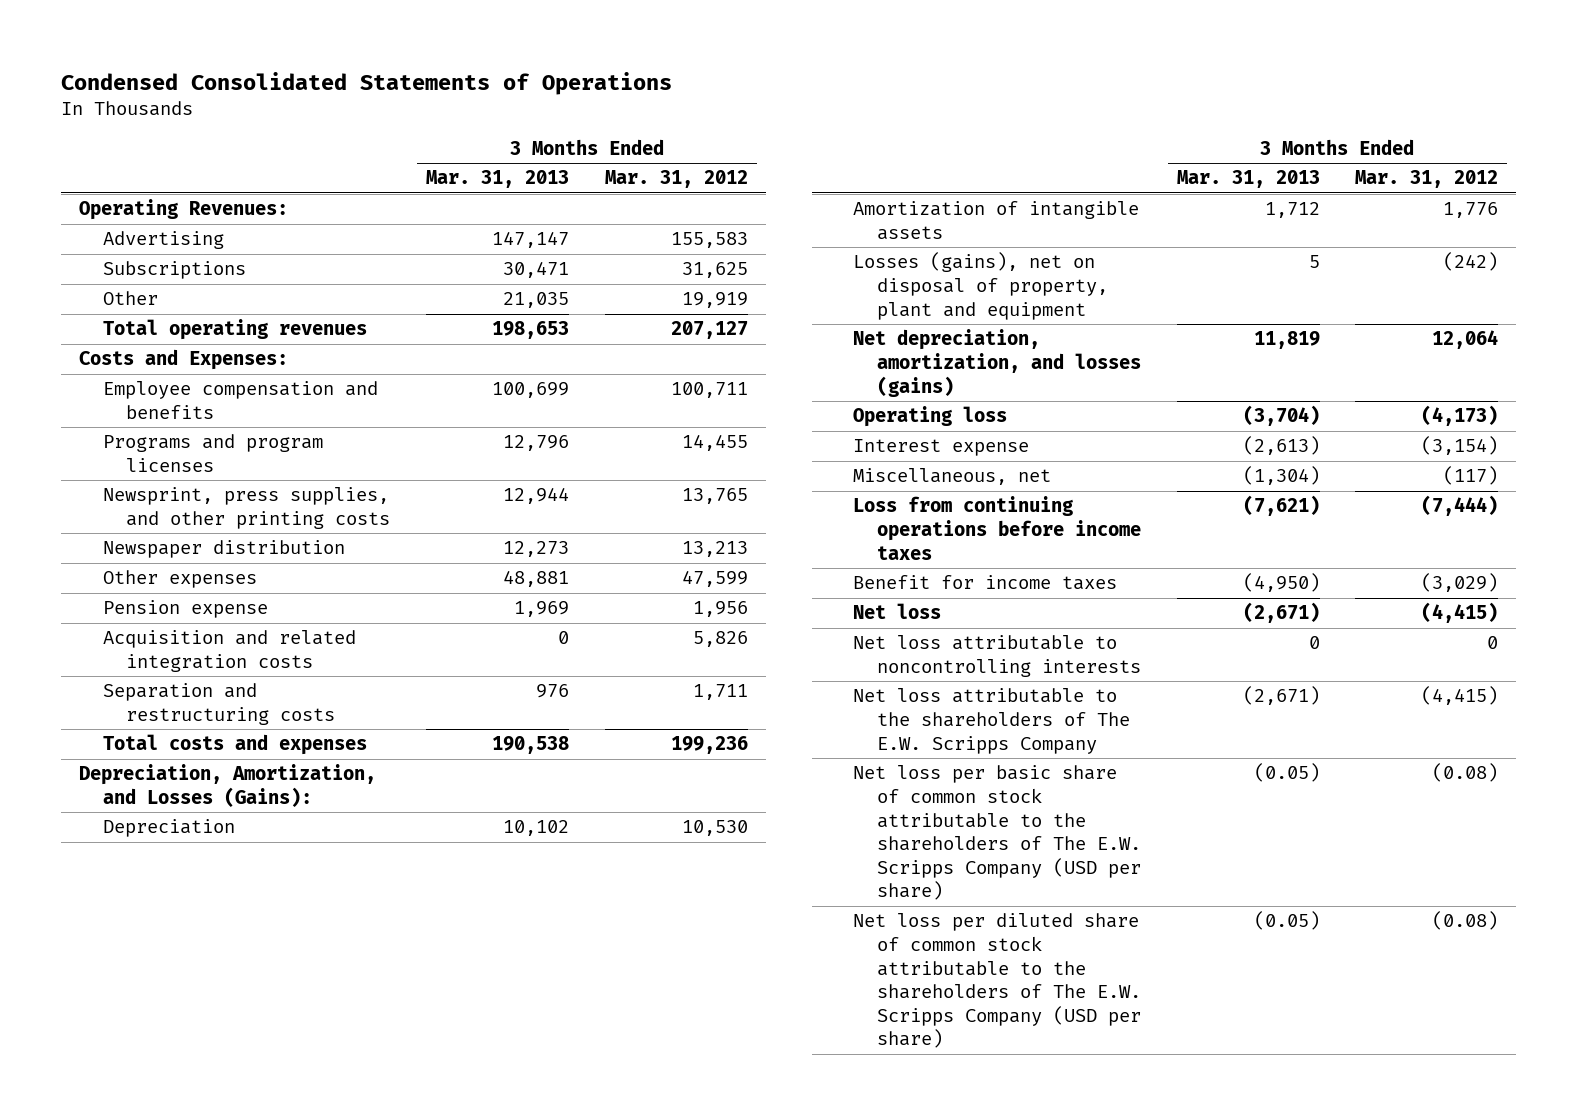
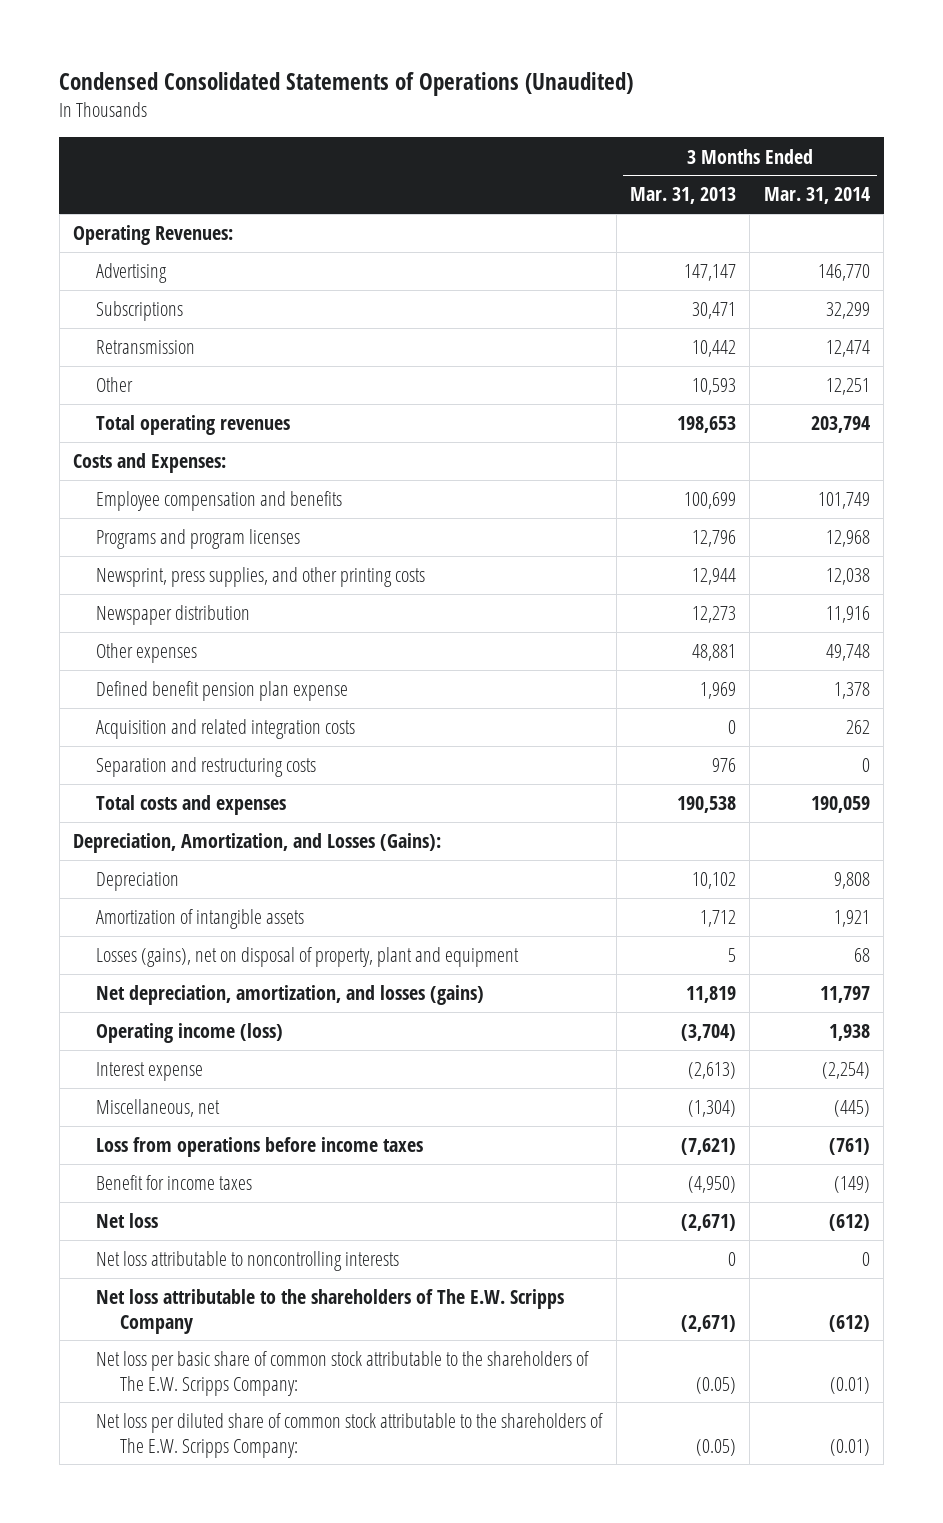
[61,72,673,96] Condensed Consolidated Statements of Operations -> [59,72,634,97] Condensed Consolidated Statements of Operations (Unaudited)
[604,170,748,189] Mar. 31, 2012 -> none
none -> [763,187,870,205] Mar. 31, 2014
none -> [96,340,196,355] Retransmission
[502,292,569,309] 21,035 -> [692,378,737,396] 10,593
[102,600,268,619] Pension expense -> [96,681,349,702] Defined benefit pension plan expense
[853,406,1008,428] Operating loss -> [96,1023,284,1044] Operating income (loss)
[853,496,1141,560] Loss from continuing operations before income taxes -> [96,1137,424,1158] Loss from operations before income taxes
[853,765,1141,901] Net loss per basic share of common stock attributable to the shareholders of The E.W. Scripps Company (USD per share) -> [96,1351,590,1396] Net loss per basic share of common stock attributable to the shareholders of The E.W. Scripps Company:
[853,913,1141,1049] Net loss per diluted share of common stock attributable to the shareholders of The E.W. Scripps Company (USD per share) -> [96,1413,604,1458] Net loss per diluted share of common stock attributable to the shareholders of The E.W. Scripps Company:

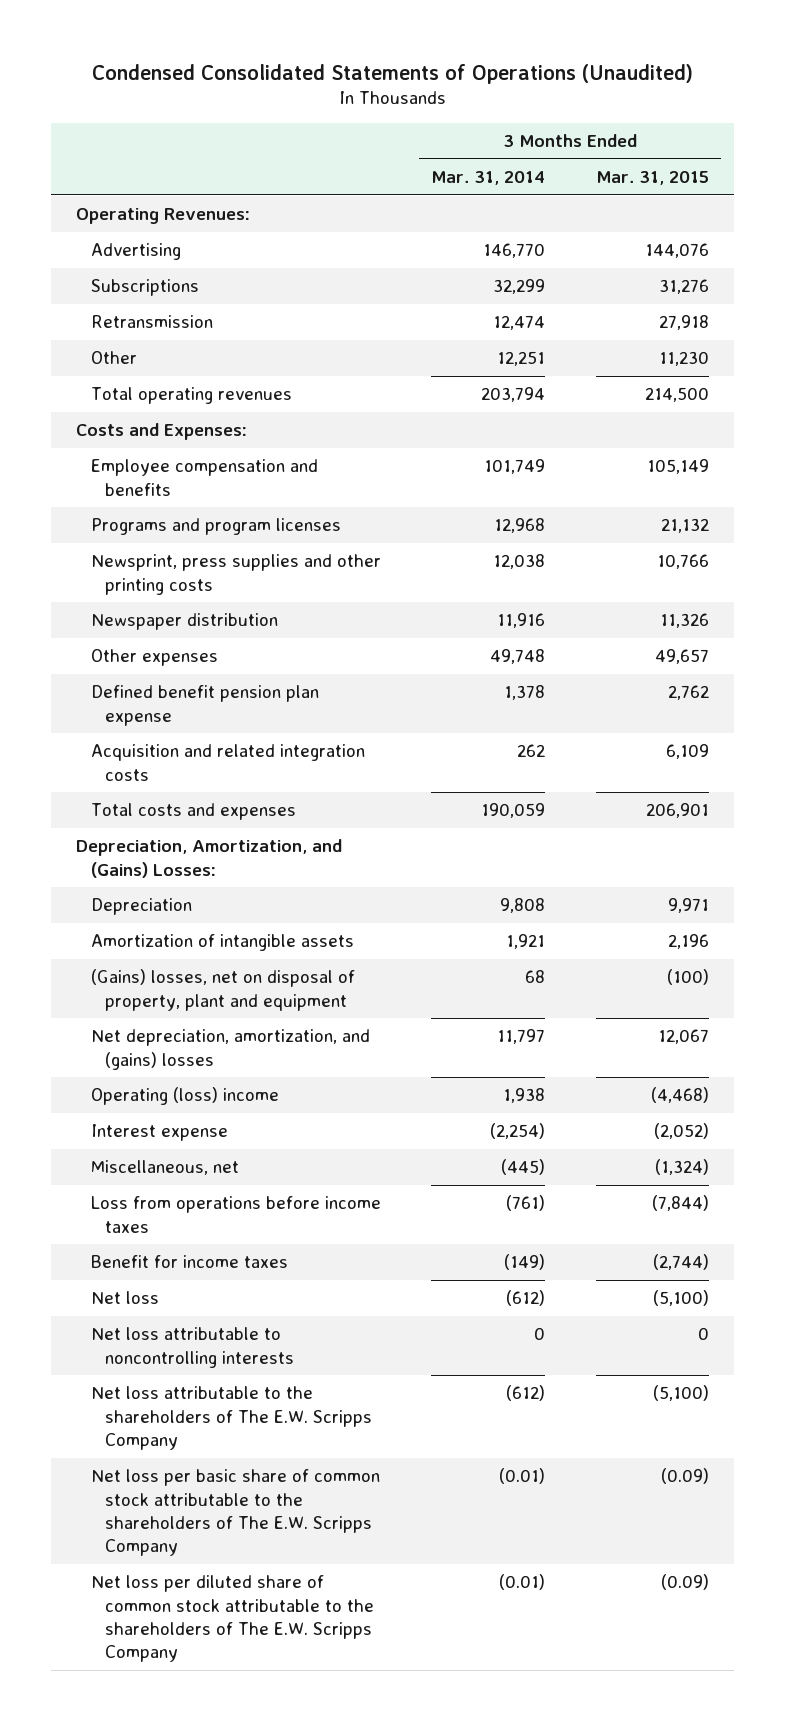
[630,187,737,205] Mar. 31, 2013 -> none
none -> [595,171,709,186] Mar. 31, 2015
[96,567,426,588] Newsprint, press supplies, and other printing costs -> [90,554,381,595] Newsprint, press supplies and other printing costs
[96,757,317,778] Separation and restructuring costs -> none
[72,833,441,854] Depreciation, Amortization, and Losses (Gains): -> [76,839,343,878] Depreciation, Amortization, and (Gains) Losses:
[96,947,520,968] Losses (gains), net on disposal of property, plant and equipment -> [90,969,355,1011] (Gains) losses, net on disposal of property, plant and equipment
[96,985,485,1006] Net depreciation, amortization, and losses (gains) -> [90,1029,370,1070] Net depreciation, amortization, and (gains) losses
[96,1023,284,1044] Operating income (loss) -> [90,1087,279,1106] Operating (loss) income
[96,1351,590,1396] Net loss per basic share of common stock attributable to the shareholders of The E.W. Scripps Company: -> [90,1469,380,1557] Net loss per basic share of common stock attributable to the shareholders of The E.W. Scripps Company
[96,1413,604,1458] Net loss per diluted share of common stock attributable to the shareholders of The E.W. Scripps Company: -> [90,1575,374,1663] Net loss per diluted share of common stock attributable to the shareholders of The E.W. Scripps Company

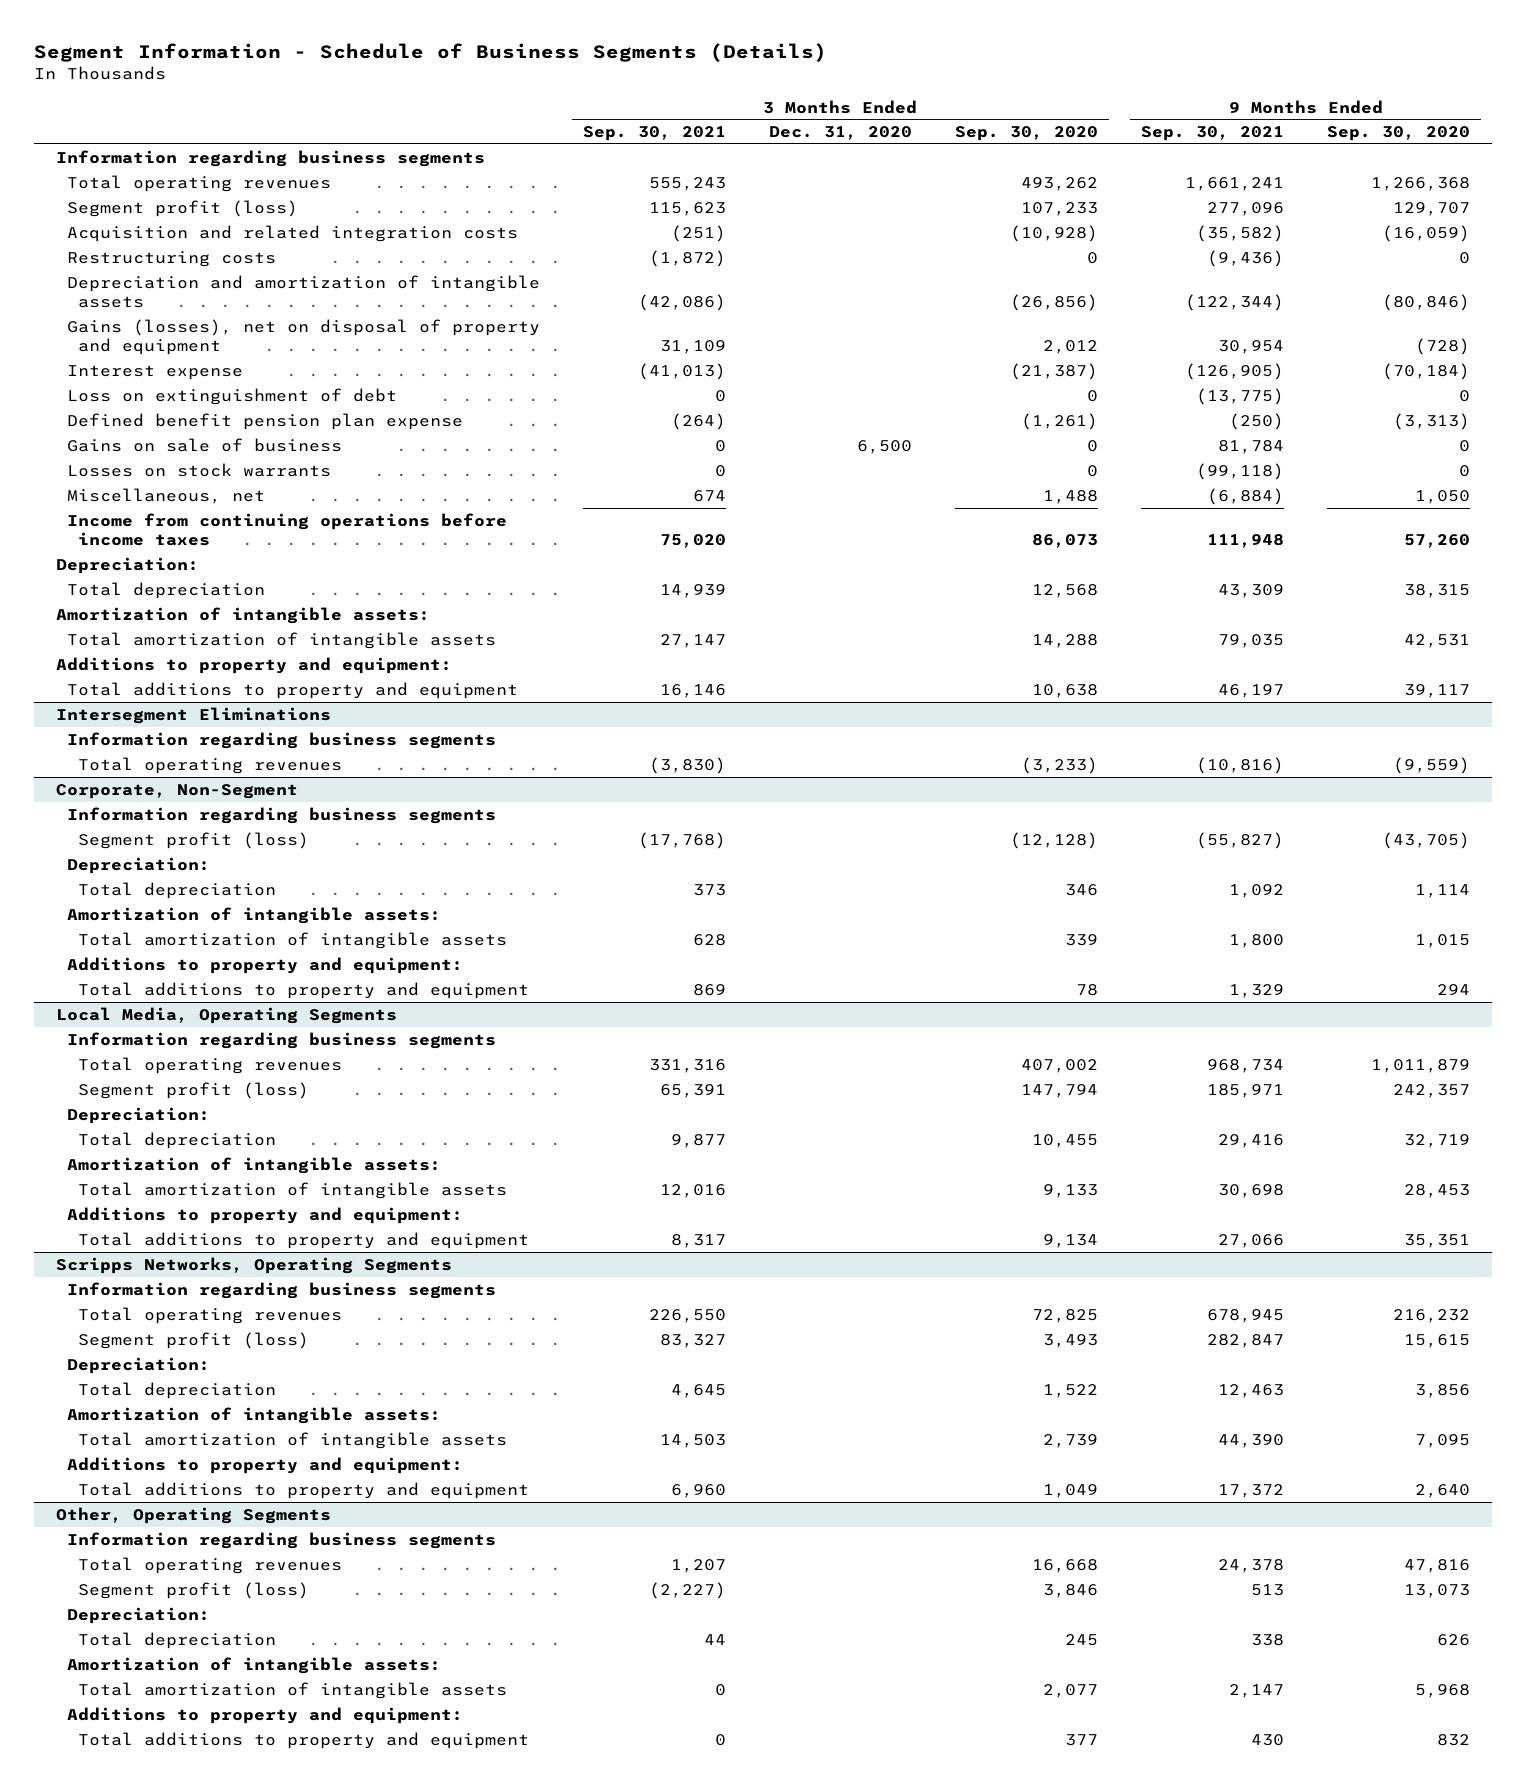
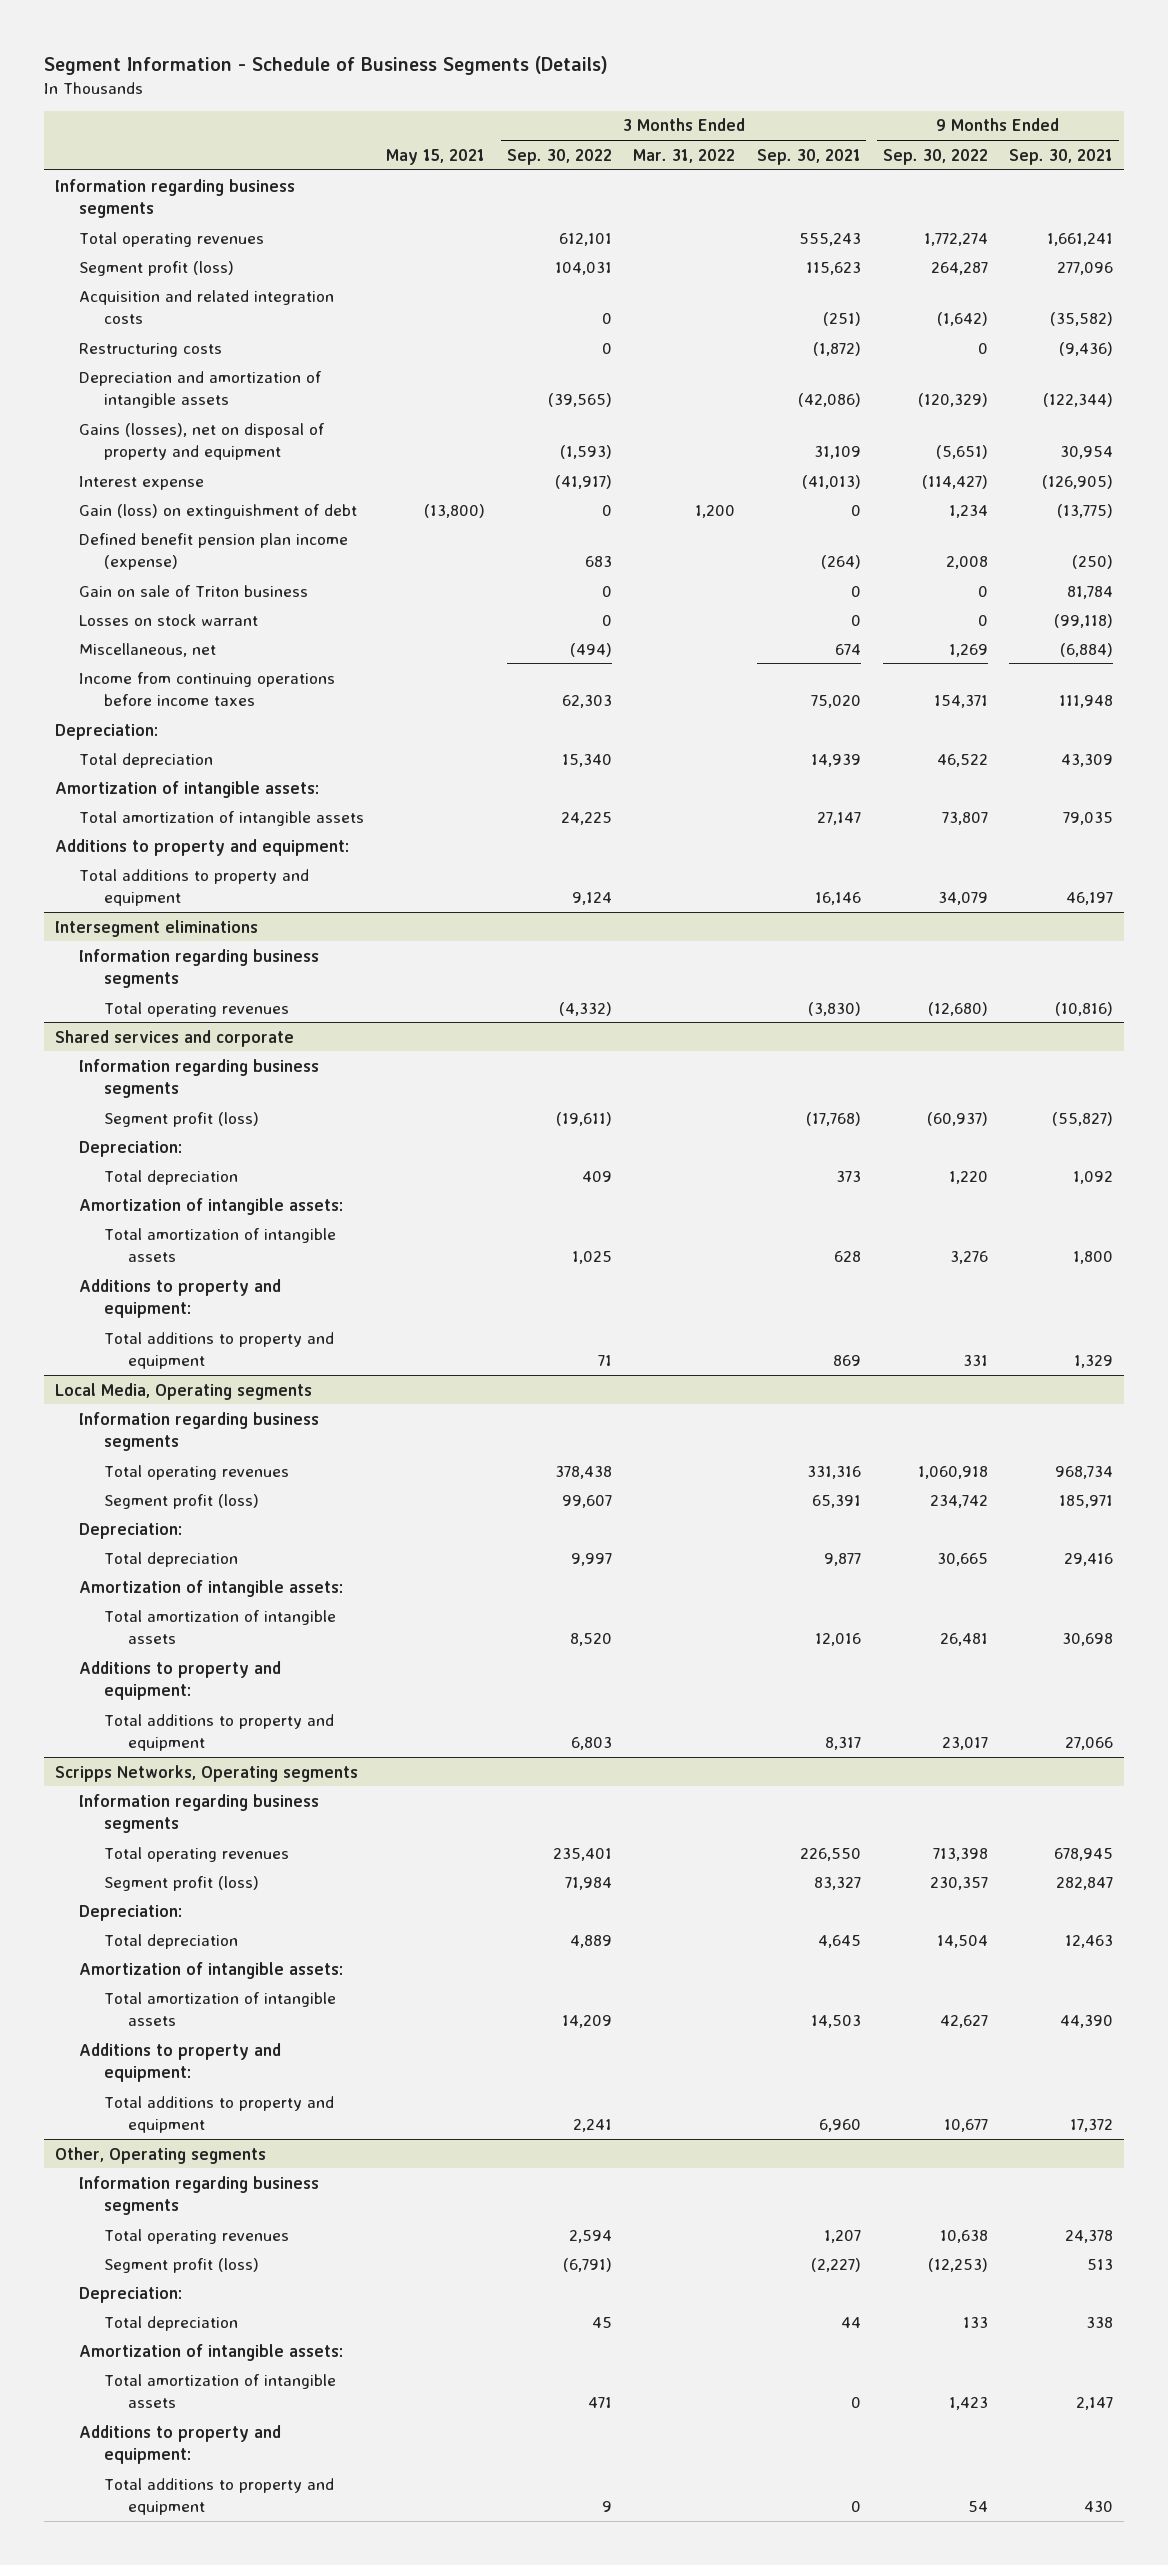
[768,126,912,141] Dec. 31, 2020 -> none
[955,126,1099,142] Sep. 30, 2020 -> none
[1327,126,1471,142] Sep. 30, 2020 -> none
none -> [385,148,485,165] May 15, 2021
none -> [506,148,612,165] Sep. 30, 2022
none -> [633,148,736,163] Mar. 31, 2022
none -> [882,148,988,165] Sep. 30, 2022
[66,387,397,405] Loss on extinguishment of debt -> [79,503,358,519] Gain (loss) on extinguishment of debt
[66,412,463,430] Defined benefit pension plan expense -> [79,532,349,570] Defined benefit pension plan income (expense)
[66,437,342,452] Gains on sale of business -> [79,584,309,597] Gain on sale of Triton business
[66,462,331,477] Losses on stock warrants -> [79,613,259,626] Losses on stock warrant
[55,706,331,724] Intersegment Eliminations -> [54,919,258,937] Intersegment eliminations
[55,783,298,799] Corporate, Non-Segment -> [54,1029,294,1047] Shared services and corporate
[55,1006,397,1024] Local Media, Operating Segments -> [54,1382,312,1400] Local Media, Operating segments
[55,1256,452,1274] Scripps Networks, Operating Segments -> [54,1764,358,1782] Scripps Networks, Operating segments
[55,1506,331,1524] Other, Operating Segments -> [54,2146,266,2164] Other, Operating segments

